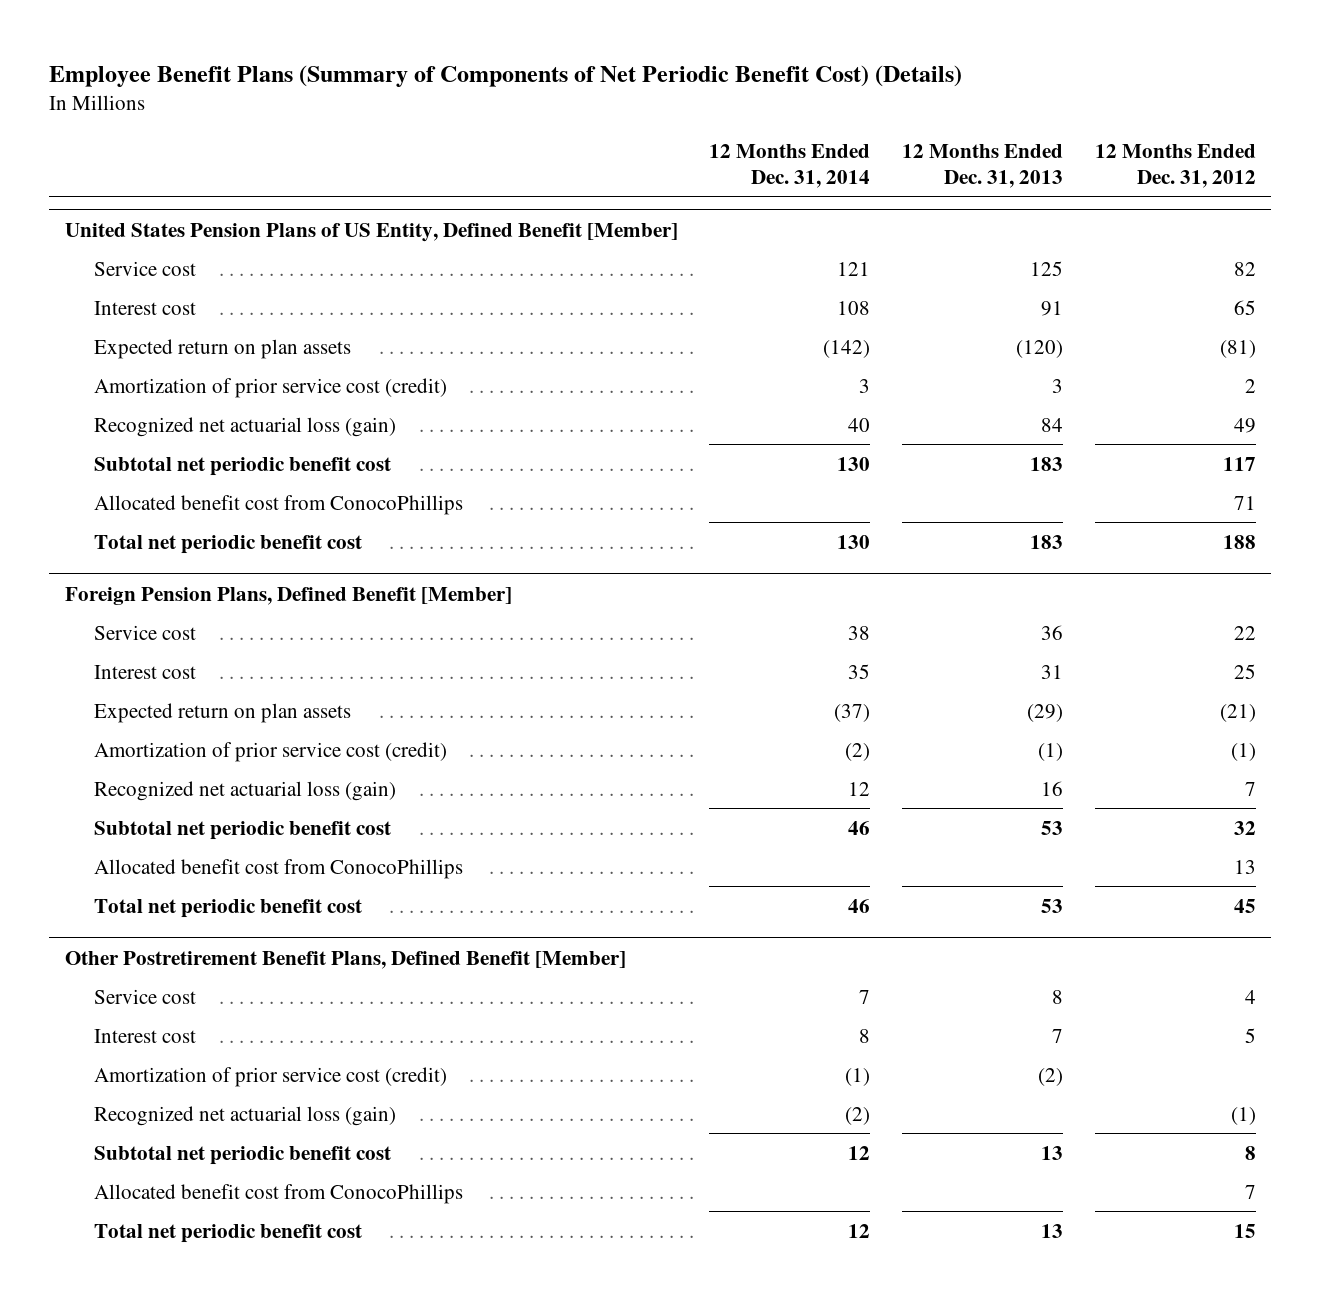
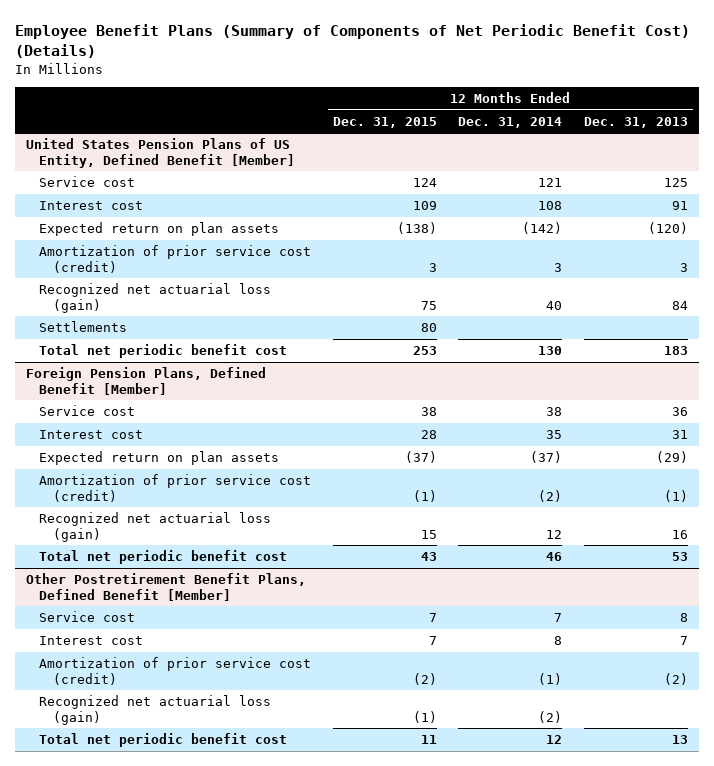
[1094,143,1256,188] 12 Months Ended Dec. 31, 2012 -> none
none -> [332,116,437,128] Dec. 31, 2015
[94,456,392,476] Subtotal net periodic benefit cost -> none
[94,494,464,515] Allocated benefit cost from ConocoPhillips -> none
none -> [39,321,128,333] Settlements
[94,820,392,840] Subtotal net periodic benefit cost -> none
[94,858,464,879] Allocated benefit cost from ConocoPhillips -> none
[94,1145,392,1165] Subtotal net periodic benefit cost -> none
[94,1183,464,1204] Allocated benefit cost from ConocoPhillips -> none

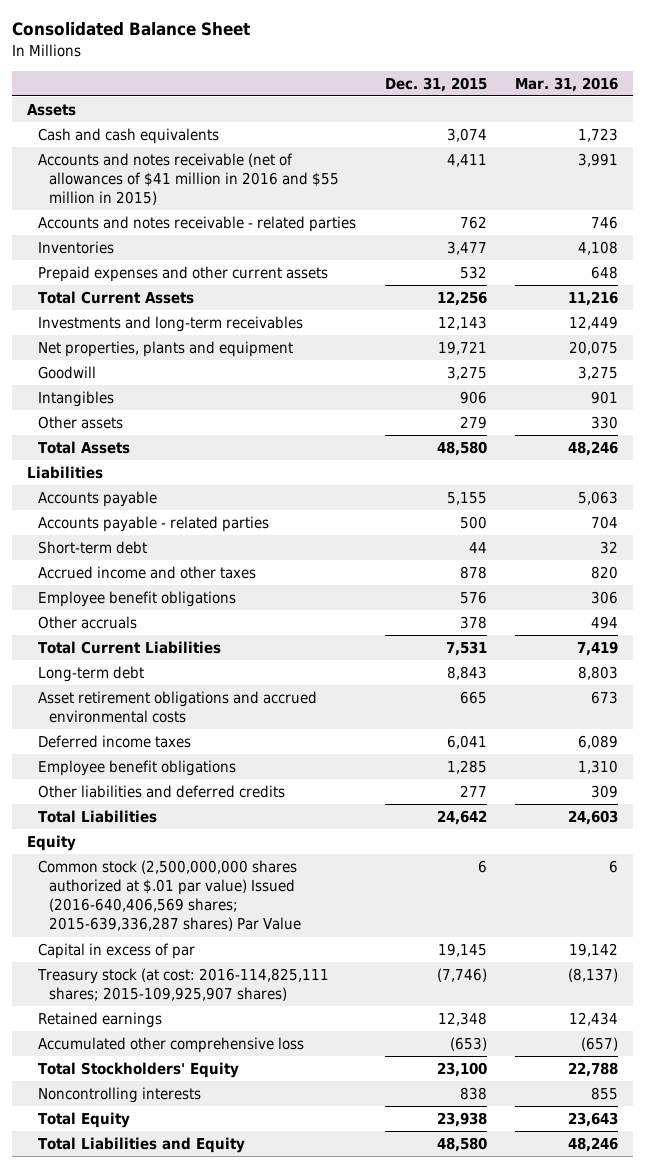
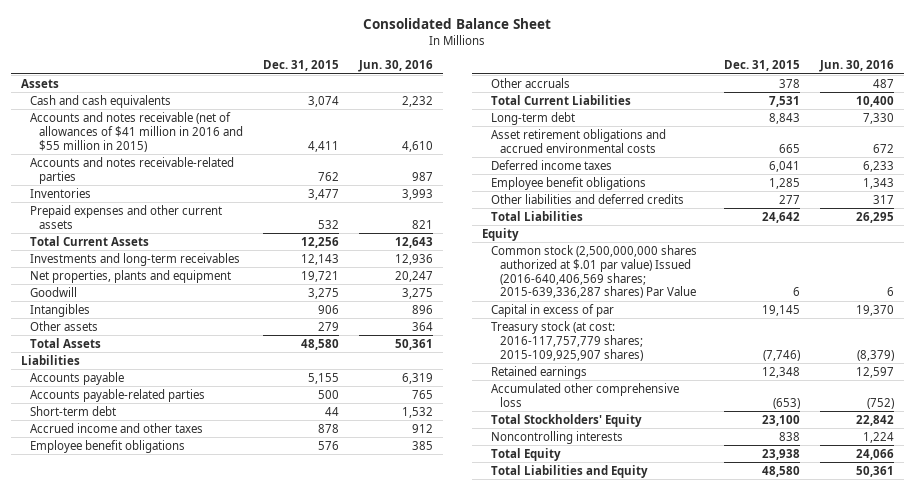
[515,76,619,92] Mar. 31, 2016 -> none
none -> [357,60,433,73] Jun. 30, 2016
[38,216,357,233] Accounts and notes receivable - related parties -> [29,156,234,184] Accounts and notes receivable-related parties
[38,516,270,533] Accounts payable - related parties -> [29,388,205,402] Accounts payable-related parties
[37,968,330,1002] Treasury stock (at cost: 2016-114,825,111 shares; 2015-109,925,907 shares) -> [490,320,643,361] Treasury stock (at cost: 2016-117,757,779 shares; 2015-109,925,907 shares)

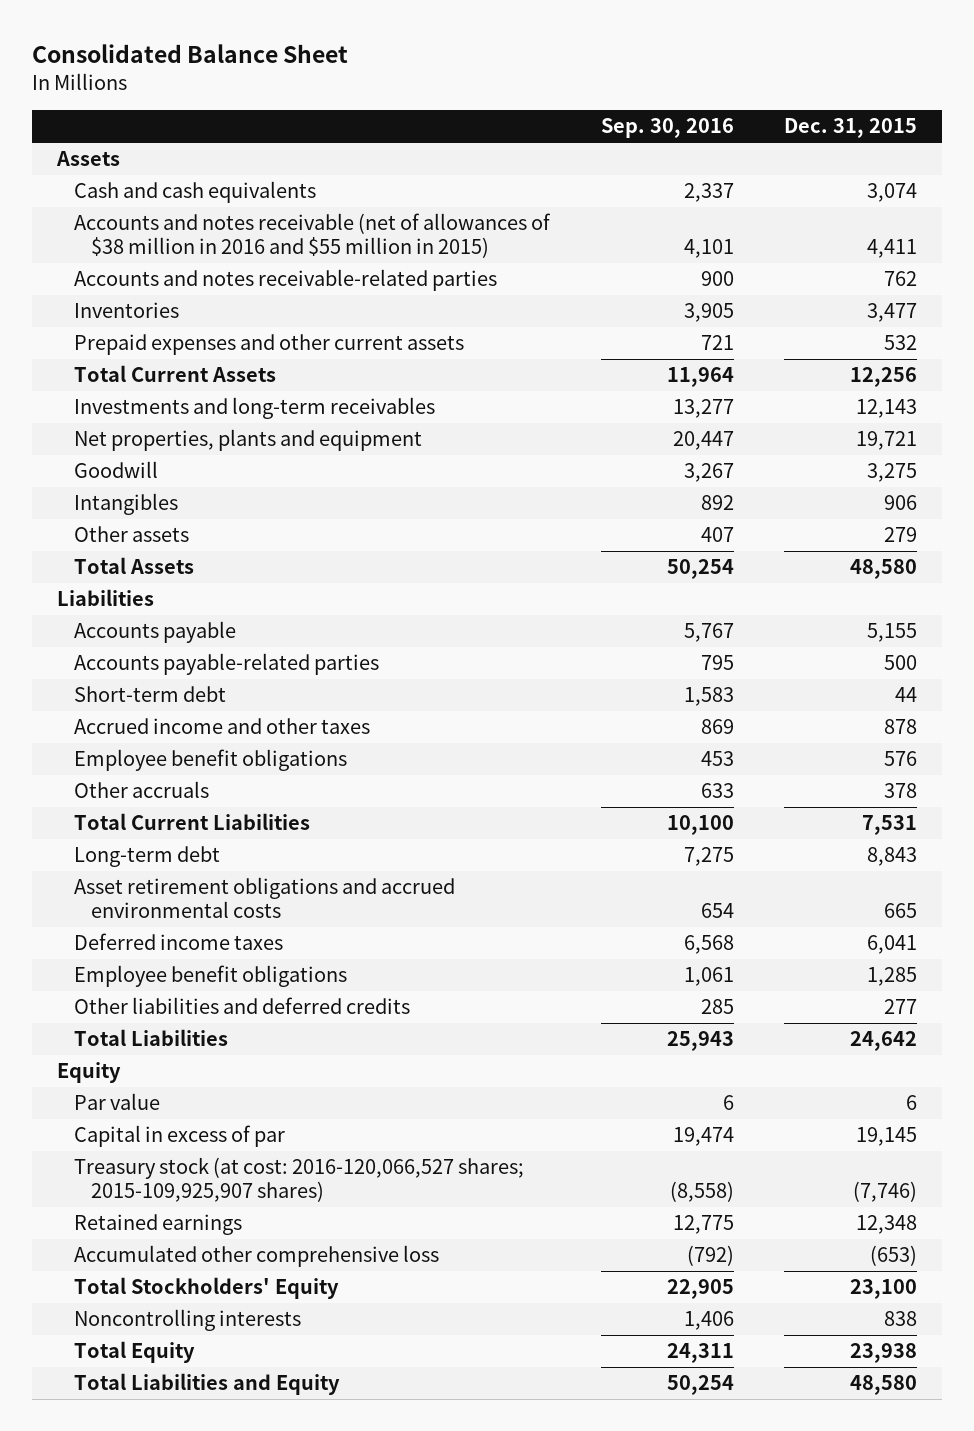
[357,60,433,73] Jun. 30, 2016 -> none
none -> [600,118,734,139] Sep. 30, 2016
[29,111,243,152] Accounts and notes receivable (net of allowances of $41 million in 2016 and $55 million in 2015) -> [74,213,552,259] Accounts and notes receivable (net of allowances of $38 million in 2016 and $55 million in 2015)
[490,244,697,299] Common stock (2,500,000,000 shares authorized at $.01 par value) Issued (2016-640,406,569 shares; 2015-639,336,287 shares) Par Value -> [74,1093,161,1111] Par value
[490,320,643,361] Treasury stock (at cost: 2016-117,757,779 shares; 2015-109,925,907 shares) -> [74,1157,525,1203] Treasury stock (at cost: 2016-120,066,527 shares; 2015-109,925,907 shares)

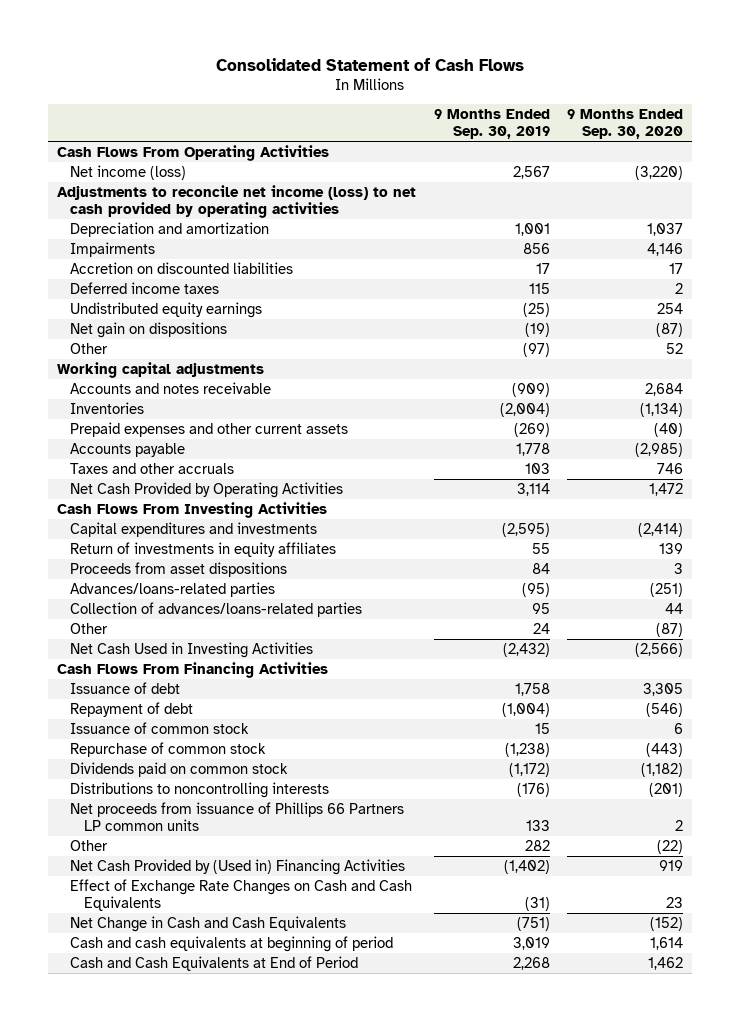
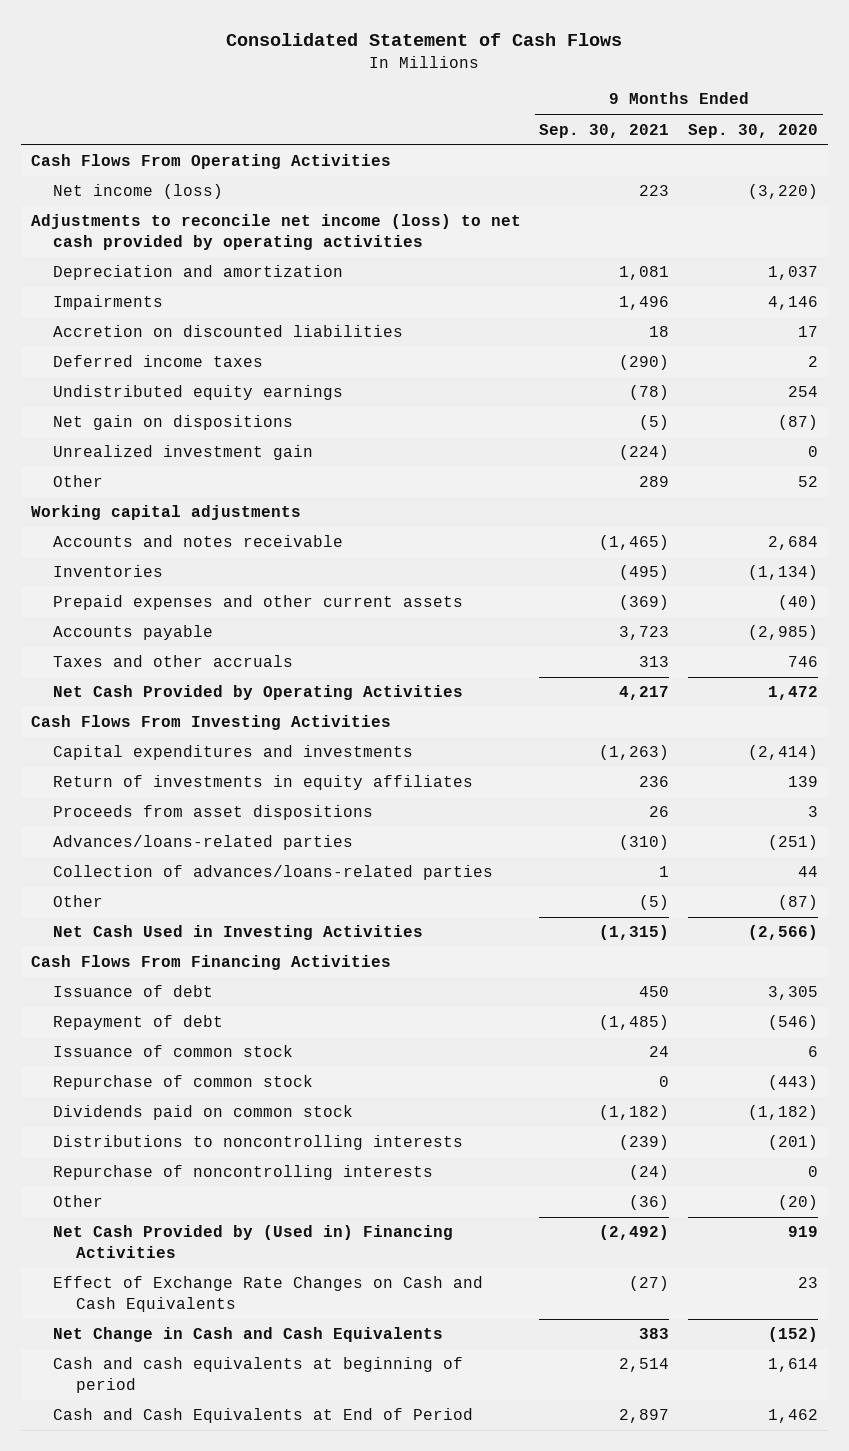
[433,109,550,140] 9 Months Ended Sep. 30, 2019 -> none
none -> [539,123,670,138] Sep. 30, 2021
none -> [53,445,314,461] Unrealized investment gain
[70,802,405,831] Net proceeds from issuance of Phillips 66 Partners LP common units -> none
none -> [53,1165,434,1181] Repurchase of noncontrolling interests
[657,840,684,855] (22) -> [778,1195,819,1211] (20)

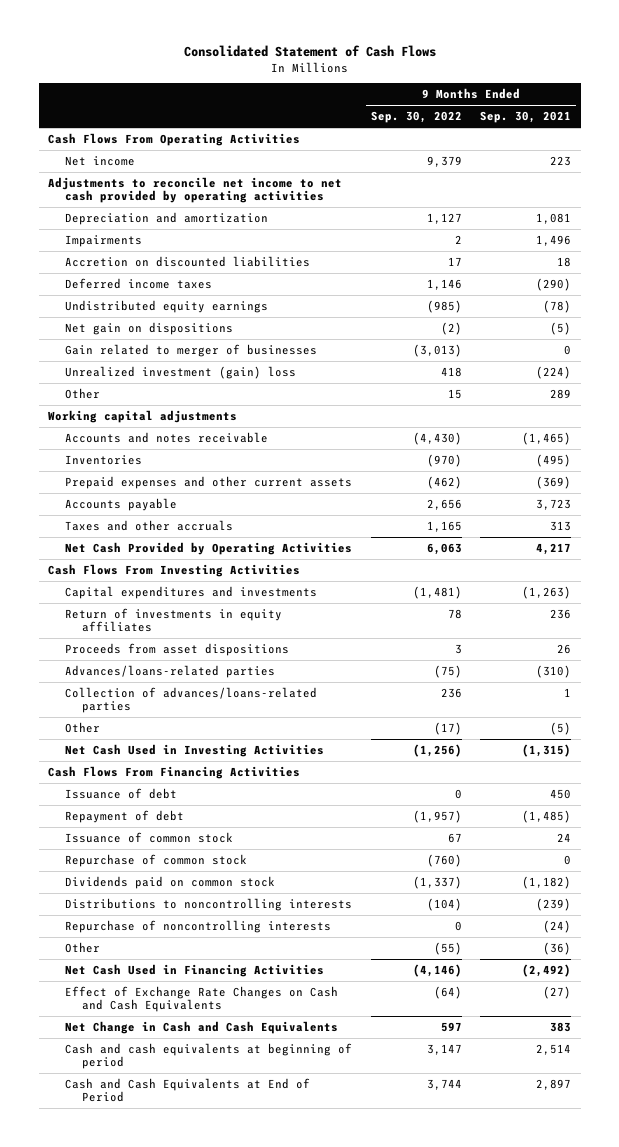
[688,123,819,138] Sep. 30, 2020 -> none
none -> [370,111,462,124] Sep. 30, 2022
[53,184,224,200] Net income (loss) -> [65,155,136,166] Net income
[30,214,521,251] Adjustments to reconcile net income (loss) to net cash provided by operating activities -> [47,176,342,204] Adjustments to reconcile net income to net cash provided by operating activities
none -> [65,343,318,357] Gain related to merger of businesses
[53,445,314,461] Unrealized investment gain -> [65,365,297,379] Unrealized investment (gain) loss
[53,1225,454,1259] Net Cash Provided by (Used in) Financing Activities -> [65,963,325,977] Net Cash Used in Financing Activities

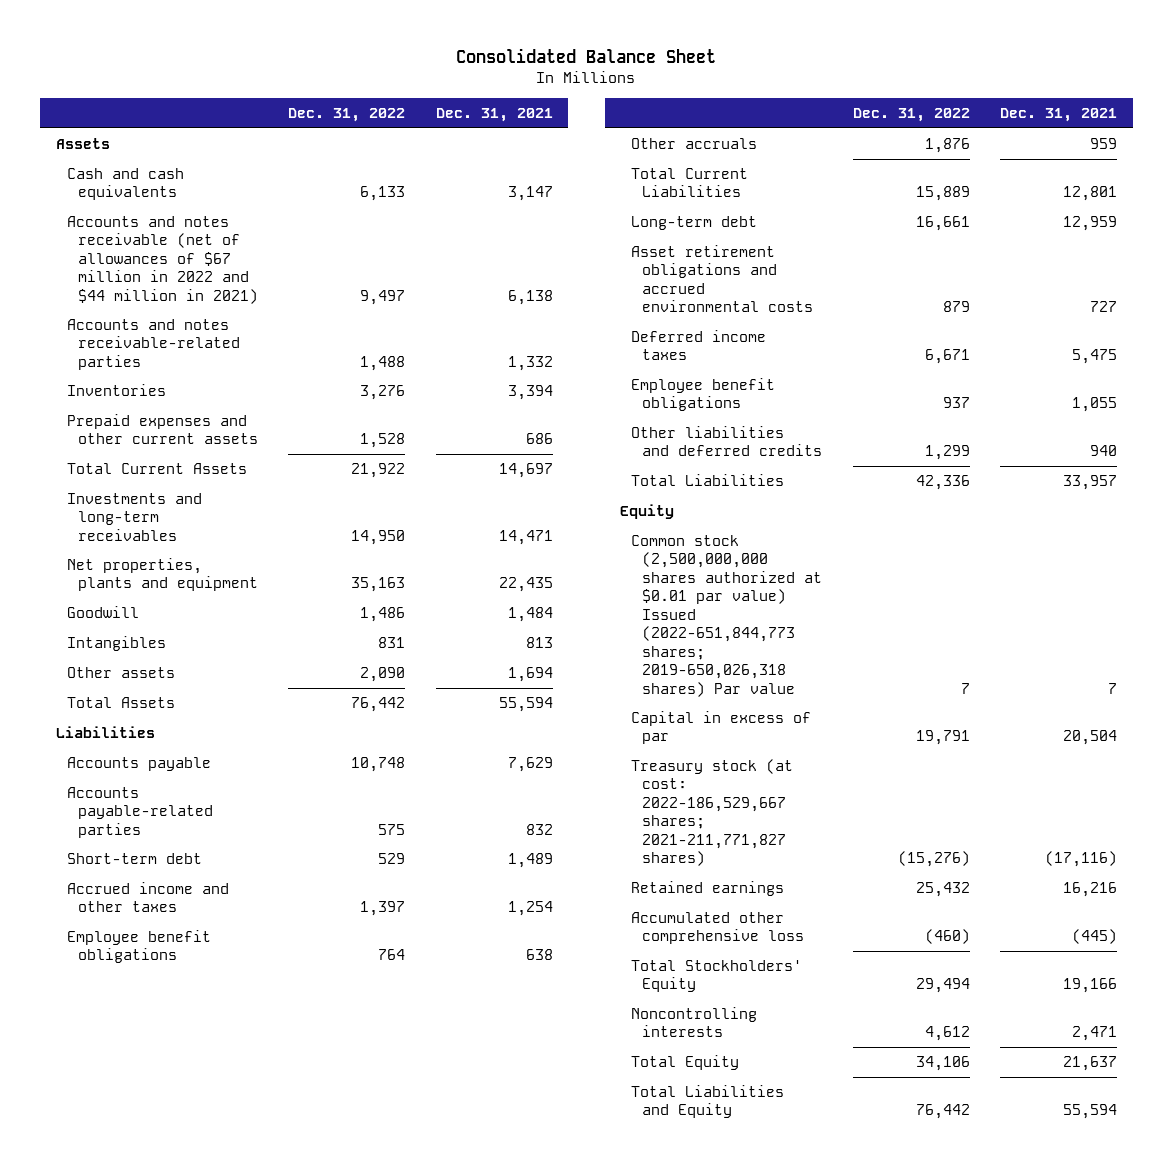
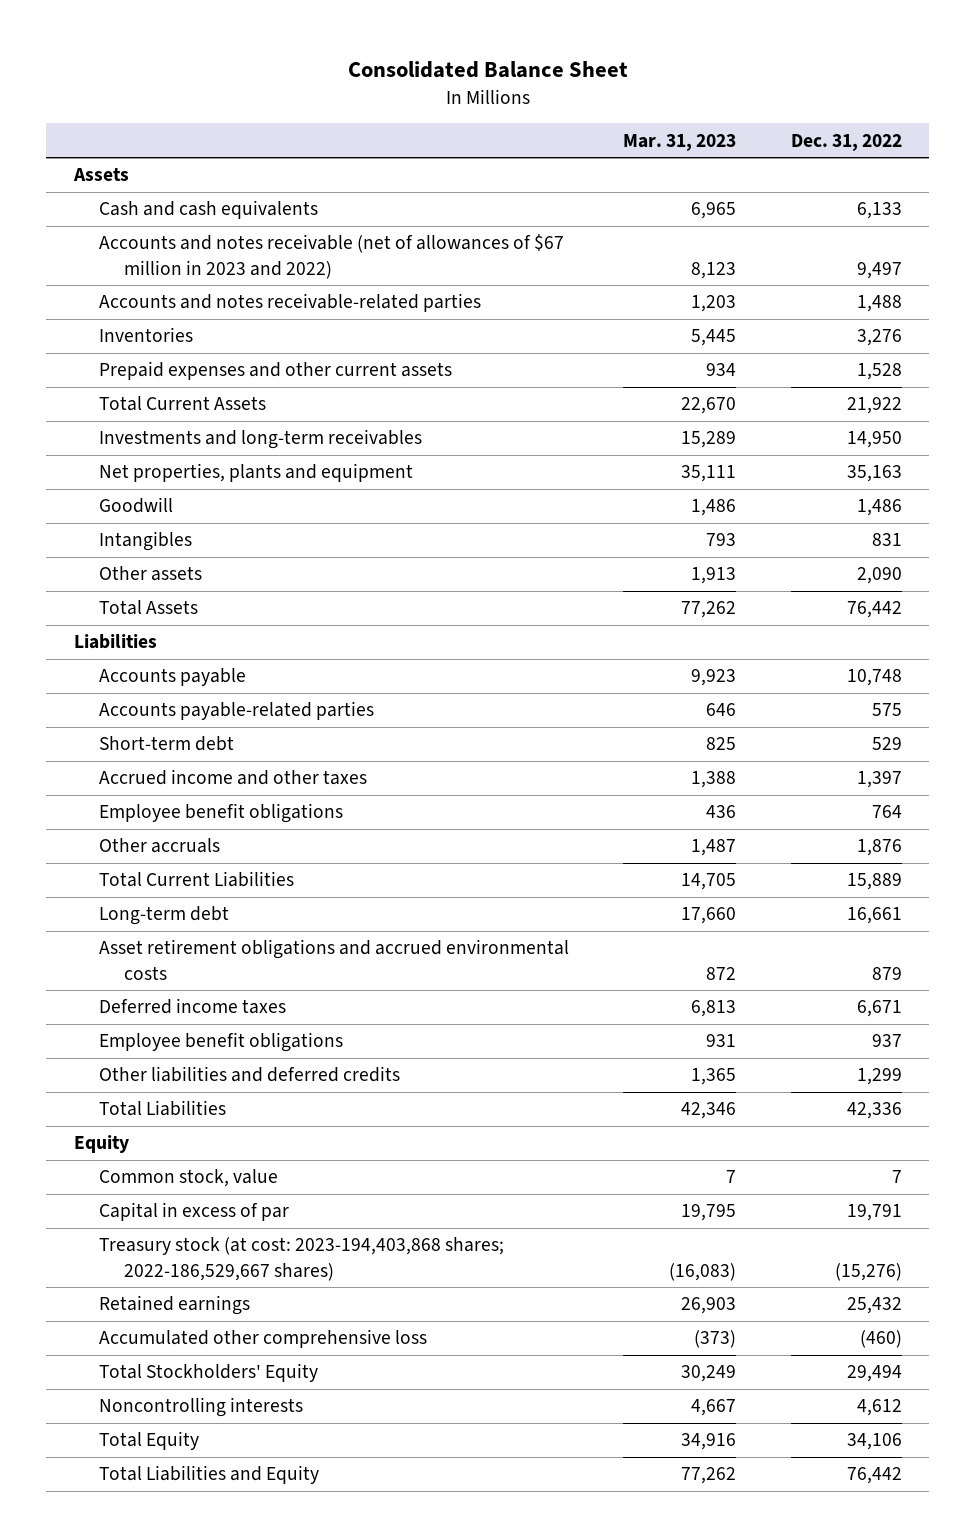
[435,108,553,123] Dec. 31, 2021 -> none
none -> [623,133,737,151] Mar. 31, 2023
[66,215,258,304] Accounts and notes receivable (net of allowances of $67 million in 2022 and $44 million in 2021) -> [98,234,564,279] Accounts and notes receivable (net of allowances of $67 million in 2023 and 2022)
[631,534,823,697] Common stock (2,500,000,000 shares authorized at $0.01 par value) Issued (2022-651,844,773 shares; 2019-650,026,318 shares) Par value -> [98,1169,278,1188] Common stock, value
[631,758,794,867] Treasury stock (at cost: 2022-186,529,667 shares; 2021-211,771,827 shares) -> [98,1237,504,1281] Treasury stock (at cost: 2023-194,403,868 shares; 2022-186,529,667 shares)

